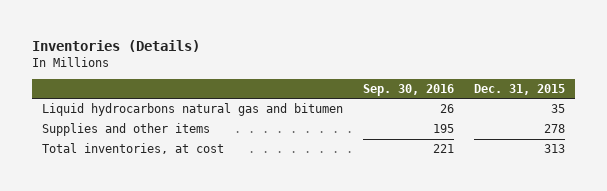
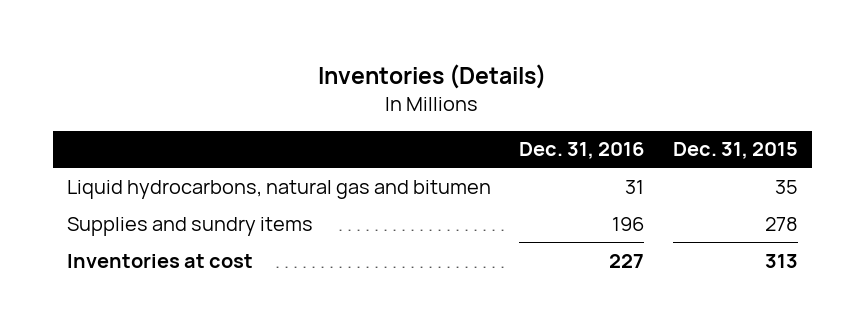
[362,83,454,96] Sep. 30, 2016 -> none
none -> [519,142,645,160] Dec. 31, 2016
[41,103,343,117] Liquid hydrocarbons natural gas and bitumen -> [67,179,492,199] Liquid hydrocarbons, natural gas and bitumen
[41,123,210,137] Supplies and other items -> [67,216,314,236] Supplies and sundry items
[41,143,224,155] Total inventories, at cost -> [67,253,254,268] Inventories at cost

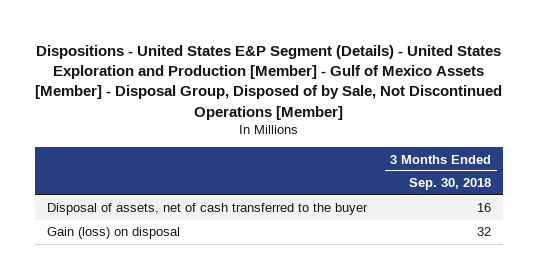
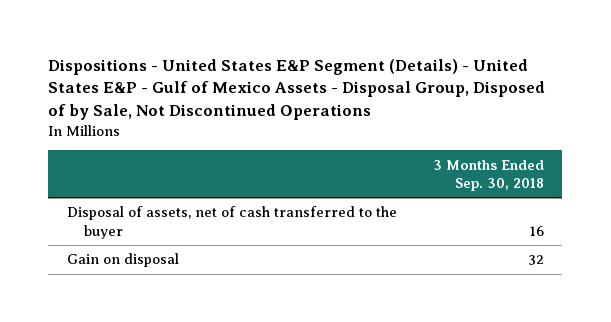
[35,44,503,120] Dispositions - United States E&P Segment (Details) - United States Exploration and Production [Member] - Gulf of Mexico Assets [Member] - Disposal Group, Disposed of by Sale, Not Discontinued Operations [Member] -> [48,58,546,121] Dispositions - United States E&P Segment (Details) - United States E&P - Gulf of Mexico Assets - Disposal Group, Disposed of by Sale, Not Discontinued Operations
[47,227,181,240] Gain (loss) on disposal -> [66,253,179,268] Gain on disposal

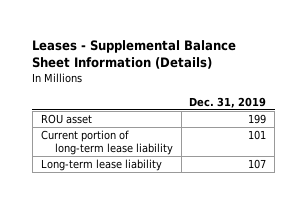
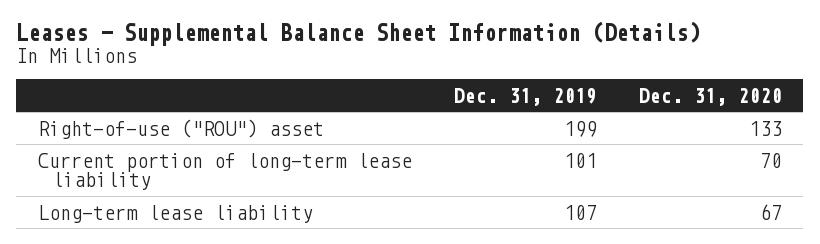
none -> [639,87,783,106] Dec. 31, 2020
[40,114,92,125] ROU asset -> [37,118,324,139] Right-of-use ("ROU") asset

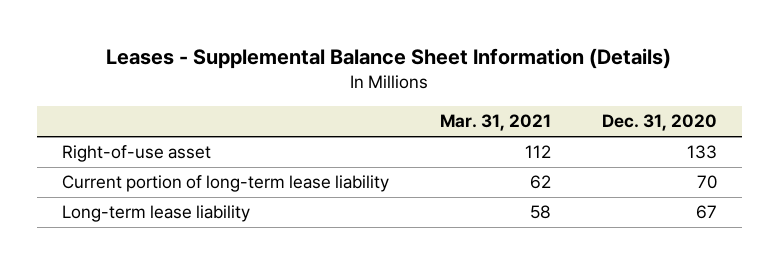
[453,87,597,106] Dec. 31, 2019 -> none
none -> [439,114,551,132] Mar. 31, 2021
[37,118,324,139] Right-of-use ("ROU") asset -> [62,145,212,163] Right-of-use asset

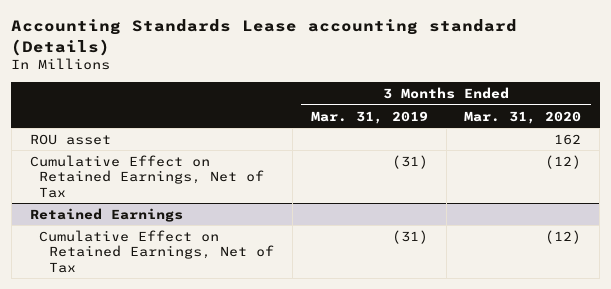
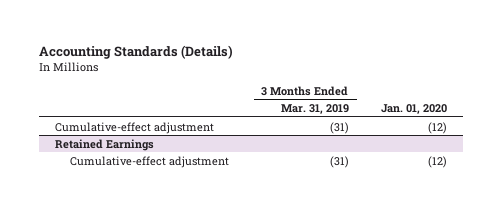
[11,19,518,56] Accounting Standards Lease accounting standard (Details) -> [38,44,233,59] Accounting Standards (Details)
[464,110,582,124] Mar. 31, 2020 -> none
none -> [381,104,448,115] Jan. 01, 2020
[29,133,111,145] ROU asset -> none
[29,154,265,198] Cumulative Effect on Retained Earnings, Net of Tax -> [54,121,214,134] Cumulative-effect adjustment
[39,229,274,273] Cumulative Effect on Retained Earnings, Net of Tax -> [70,155,230,168] Cumulative-effect adjustment

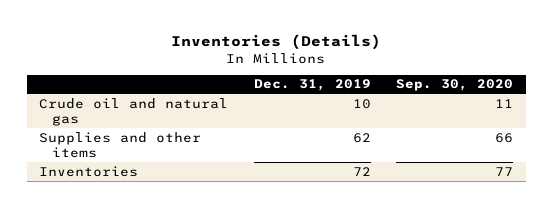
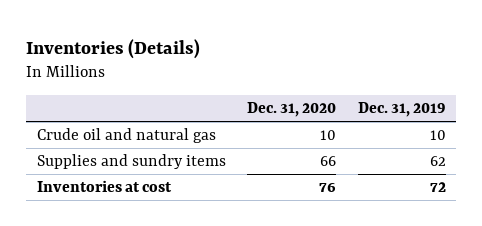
[395,79,513,92] Sep. 30, 2020 -> none
none -> [247,102,337,118] Dec. 31, 2020
[39,131,202,158] Supplies and other items -> [36,154,226,170] Supplies and sundry items
[39,165,139,177] Inventories -> [36,180,172,193] Inventories at cost

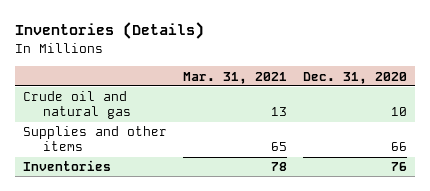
[357,102,446,118] Dec. 31, 2019 -> none
none -> [183,71,288,84] Mar. 31, 2021
[36,154,226,170] Supplies and sundry items -> [22,126,167,152] Supplies and other items
[36,180,172,193] Inventories at cost -> [22,160,111,172] Inventories

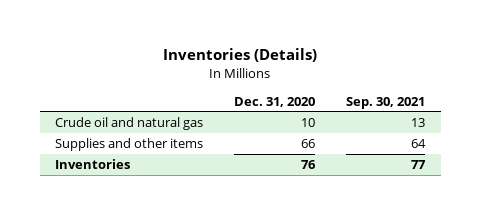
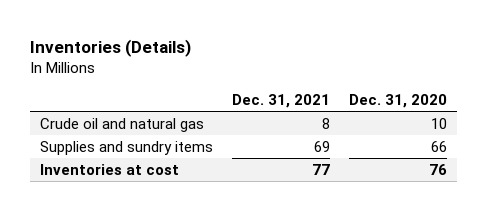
[346,96,426,109] Sep. 30, 2021 -> none
none -> [232,93,331,108] Dec. 31, 2021
[55,137,204,151] Supplies and other items -> [39,140,213,155] Supplies and sundry items
[55,158,131,169] Inventories -> [39,163,179,175] Inventories at cost

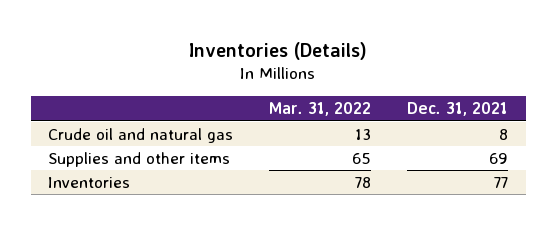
[349,93,448,108] Dec. 31, 2020 -> none
none -> [269,102,372,117] Mar. 31, 2022
[39,140,213,155] Supplies and sundry items -> [48,151,231,167] Supplies and other items
[39,163,179,175] Inventories at cost -> [48,176,131,188] Inventories

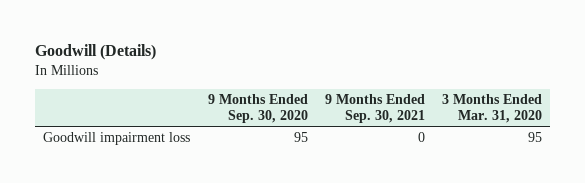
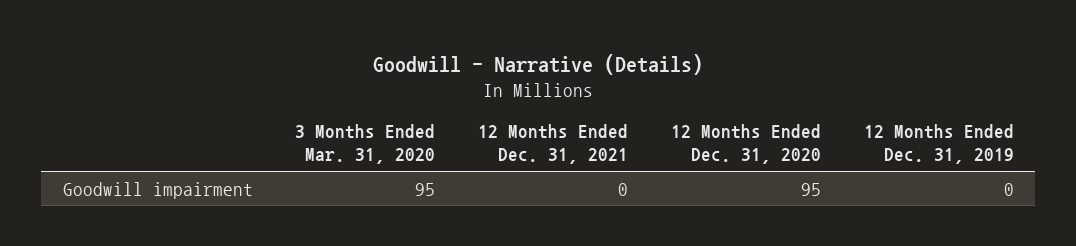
[34,44,156,61] Goodwill (Details) -> [373,53,704,75] Goodwill - Narrative (Details)
[207,94,308,124] 9 Months Ended Sep. 30, 2020 -> none
[324,94,425,124] 9 Months Ended Sep. 30, 2021 -> none
none -> [478,124,629,165] 12 Months Ended Dec. 31, 2021
none -> [670,124,821,165] 12 Months Ended Dec. 31, 2020
none -> [863,124,1014,165] 12 Months Ended Dec. 31, 2019
[43,132,191,146] Goodwill impairment loss -> [62,181,253,199] Goodwill impairment

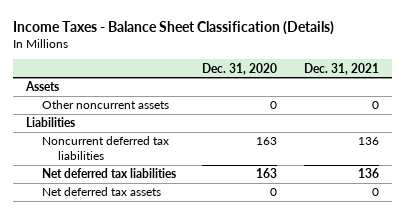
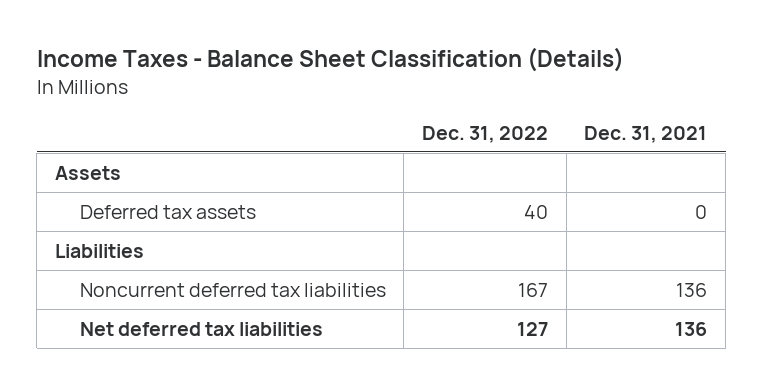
[202,62,278,75] Dec. 31, 2020 -> none
none -> [422,125,549,143] Dec. 31, 2022
[42,100,170,110] Other noncurrent assets -> [79,204,256,219] Deferred tax assets
[42,187,162,197] Net deferred tax assets -> none

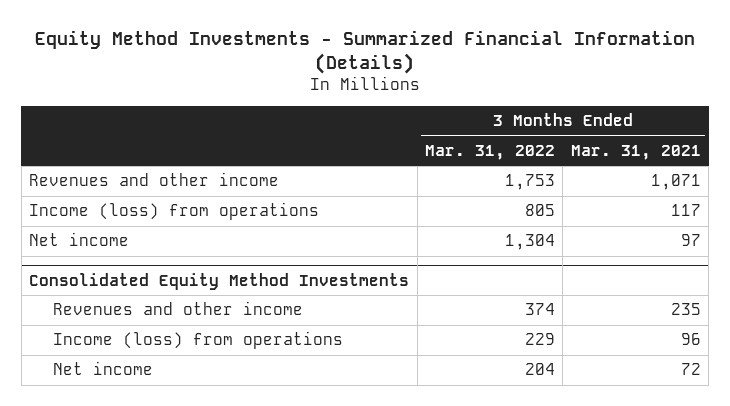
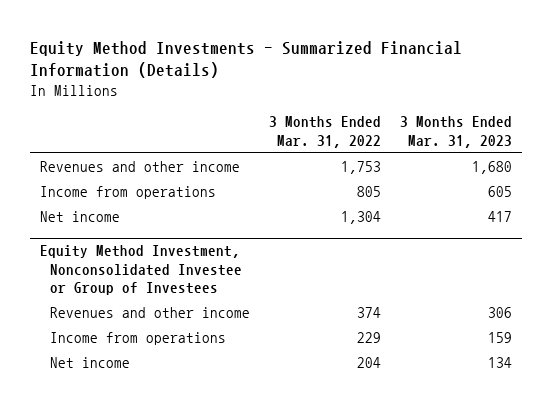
[570,144,701,160] Mar. 31, 2021 -> none
none -> [400,116,513,148] 3 Months Ended Mar. 31, 2023
[29,202,320,221] Income (loss) from operations -> [39,186,216,200] Income from operations
[29,272,410,290] Consolidated Equity Method Investments -> none
none -> [39,245,242,296] Equity Method Investment, Nonconsolidated Investee or Group of Investees
[53,331,344,350] Income (loss) from operations -> [49,332,226,346] Income from operations

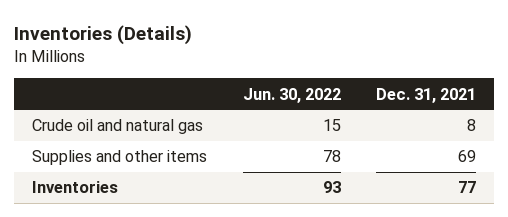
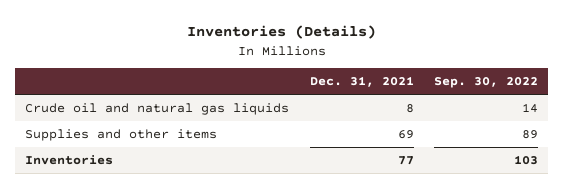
[242,87,341,103] Jun. 30, 2022 -> none
none -> [434,77,539,89] Sep. 30, 2022
[31,119,203,135] Crude oil and natural gas -> [25,103,290,116] Crude oil and natural gas liquids

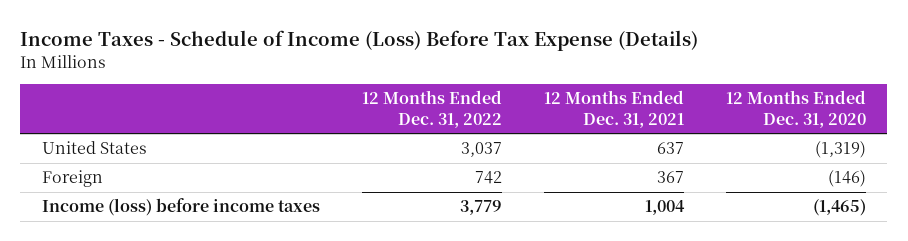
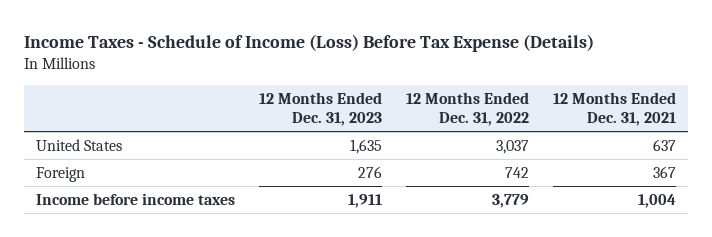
[726,90,867,128] 12 Months Ended Dec. 31, 2020 -> none
none -> [259,91,383,126] 12 Months Ended Dec. 31, 2023
[41,198,320,217] Income (loss) before income taxes -> [36,192,236,205] Income before income taxes

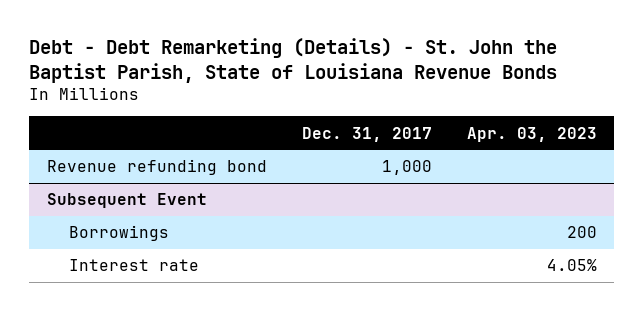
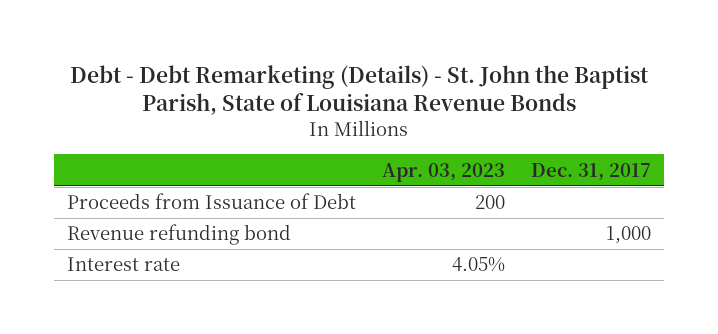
none -> [67,193,357,210] Proceeds from Issuance of Debt
[46,193,207,209] Subsequent Event -> none
[68,225,169,242] Borrowings -> none

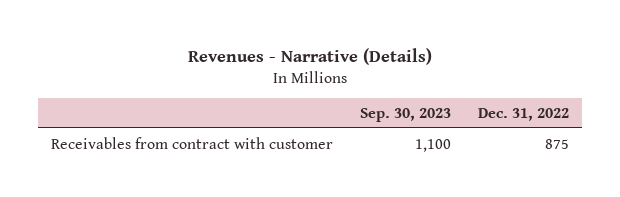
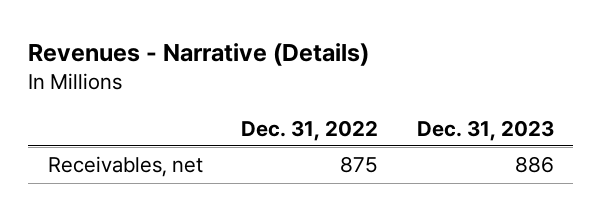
[359,107,451,122] Sep. 30, 2023 -> none
none -> [416,119,554,141] Dec. 31, 2023
[51,136,334,149] Receivables from contract with customer -> [47,156,203,178] Receivables, net

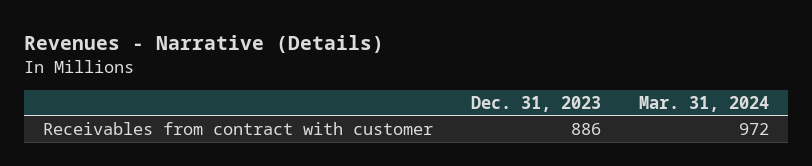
[241,119,379,141] Dec. 31, 2022 -> none
none -> [639,95,770,112] Mar. 31, 2024
[47,156,203,178] Receivables, net -> [42,121,433,135] Receivables from contract with customer

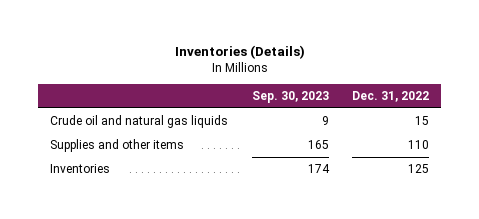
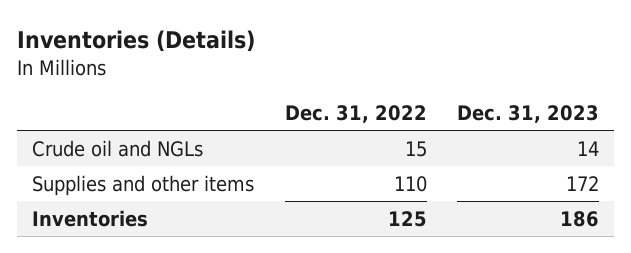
[251,91,329,104] Sep. 30, 2023 -> none
none -> [456,105,599,124] Dec. 31, 2023
[49,115,228,129] Crude oil and natural gas liquids -> [32,139,204,157] Crude oil and NGLs

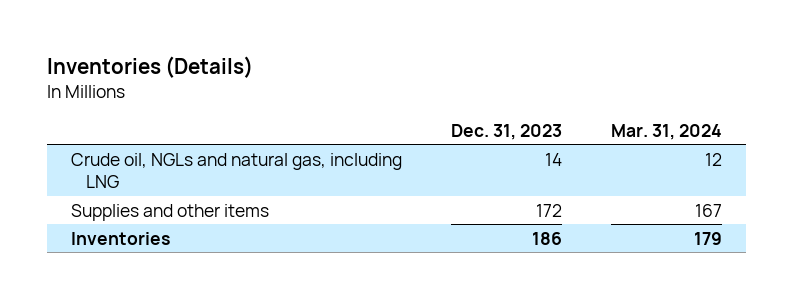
[284,105,427,124] Dec. 31, 2022 -> none
none -> [611,123,723,140] Mar. 31, 2024
[32,139,204,157] Crude oil and NGLs -> [71,152,403,188] Crude oil, NGLs and natural gas, including LNG

